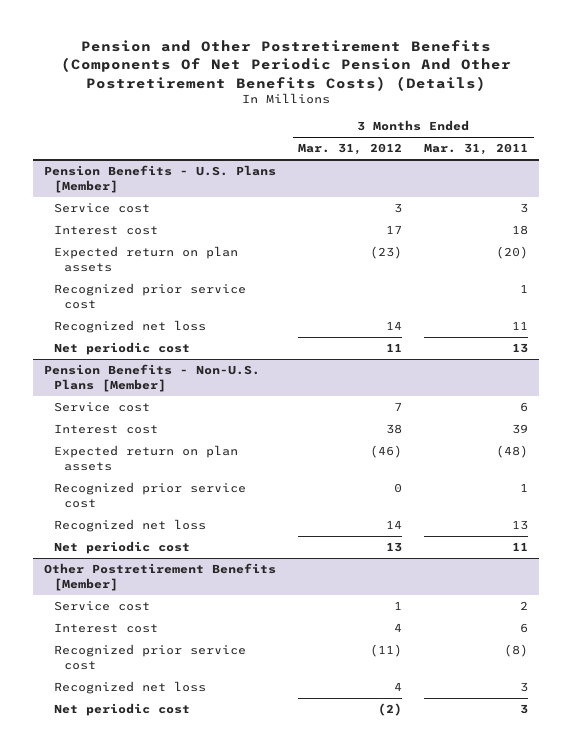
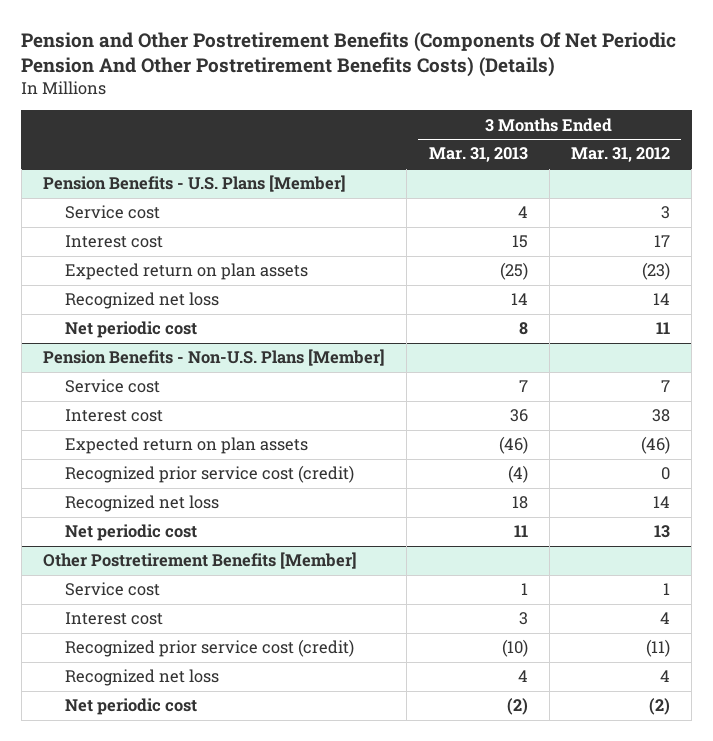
[424,143,529,156] Mar. 31, 2011 -> none
none -> [428,147,528,163] Mar. 31, 2013
[54,283,247,310] Recognized prior service cost -> none
[54,482,247,509] Recognized prior service cost -> [65,465,355,484] Recognized prior service cost (credit)
[54,644,247,671] Recognized prior service cost -> [65,639,355,658] Recognized prior service cost (credit)

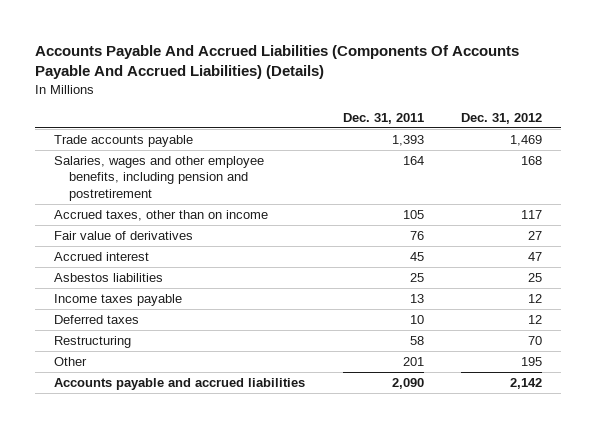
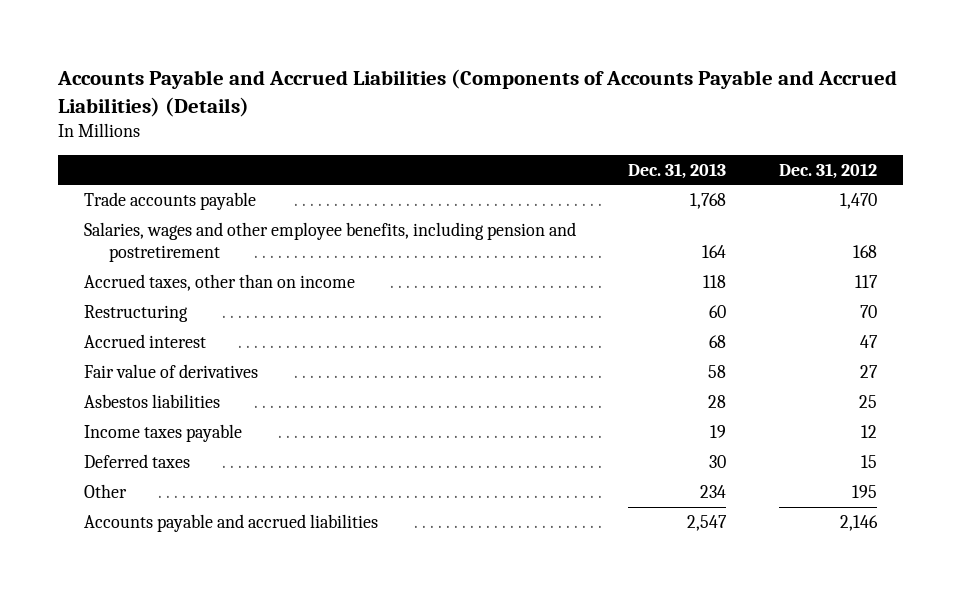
[35,44,520,80] Accounts Payable And Accrued Liabilities (Components Of Accounts Payable And Accrued Liabilities) (Details) -> [56,69,897,117] Accounts Payable and Accrued Liabilities (Components of Accounts Payable and Accrued Liabilities) (Details)
[342,112,424,124] Dec. 31, 2011 -> none
none -> [628,162,727,179] Dec. 31, 2013
[510,135,543,147] 1,469 -> [839,192,877,209] 1,470
[54,336,132,349] Restructuring -> [83,304,188,322] Restructuring
[54,231,194,241] Fair value of derivatives -> [83,363,258,378] Fair value of derivatives
[528,315,543,325] 12 -> [860,454,877,468] 15
[510,378,543,390] 2,142 -> [839,514,878,531] 2,146

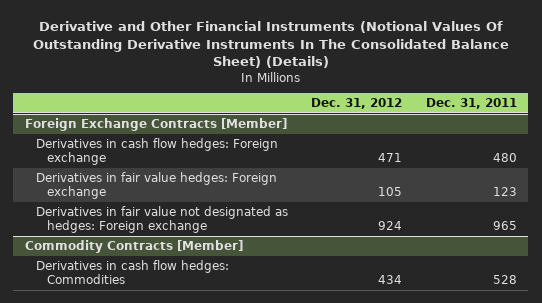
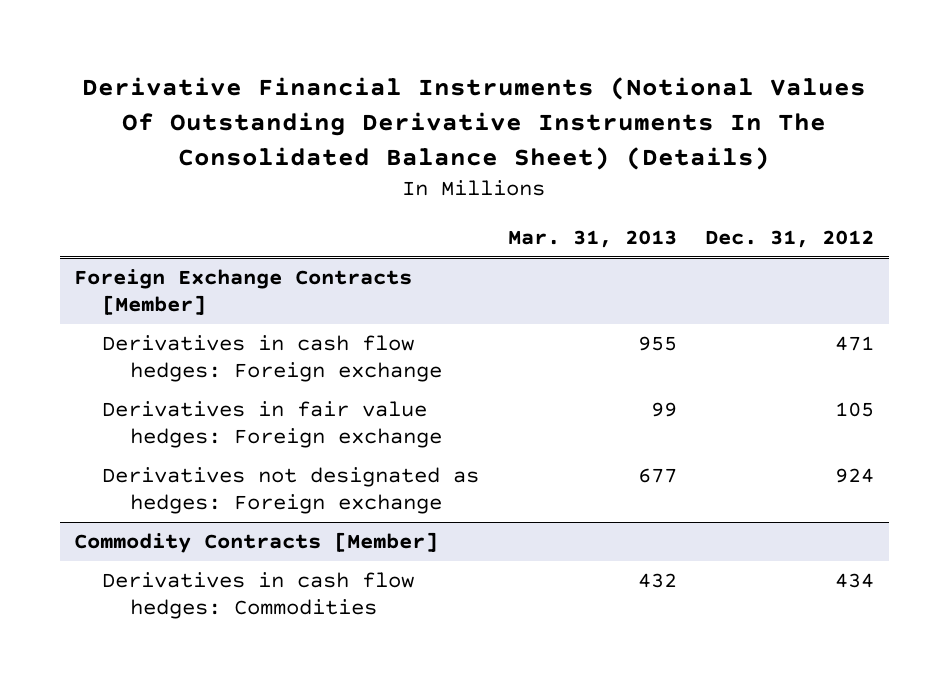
[32,20,509,69] Derivative and Other Financial Instruments (Notional Values Of Outstanding Derivative Instruments In The Consolidated Balance Sheet) (Details) -> [82,76,867,170] Derivative Financial Instruments (Notional Values Of Outstanding Derivative Instruments In The Consolidated Balance Sheet) (Details)
[425,98,517,110] Dec. 31, 2011 -> none
none -> [507,229,677,248] Mar. 31, 2013
[36,205,289,234] Derivatives in fair value not designated as hedges: Foreign exchange -> [101,467,479,514] Derivatives not designated as hedges: Foreign exchange

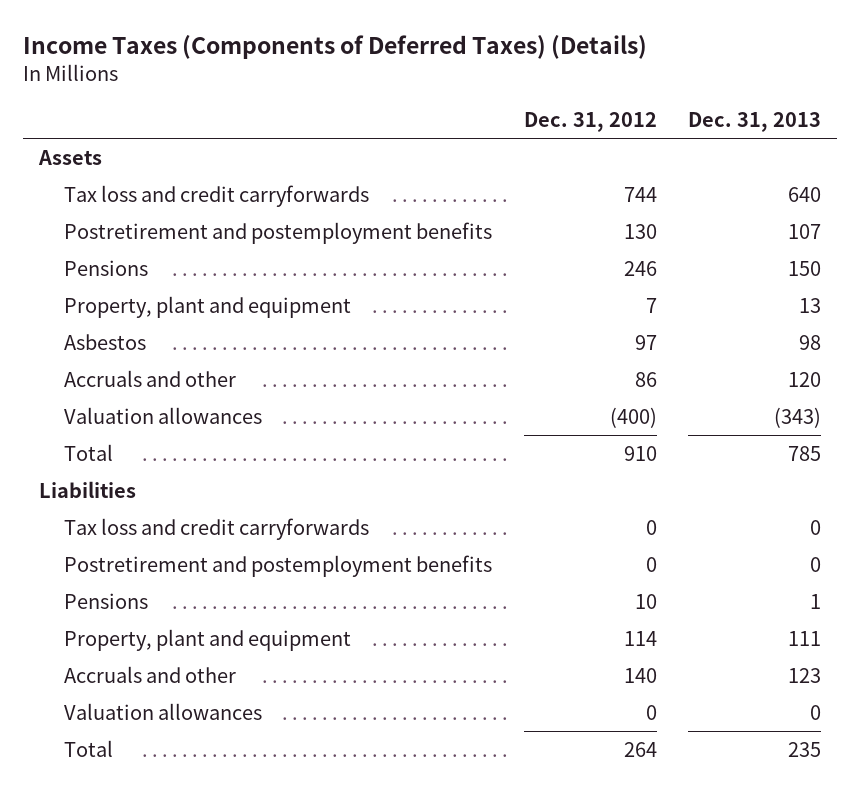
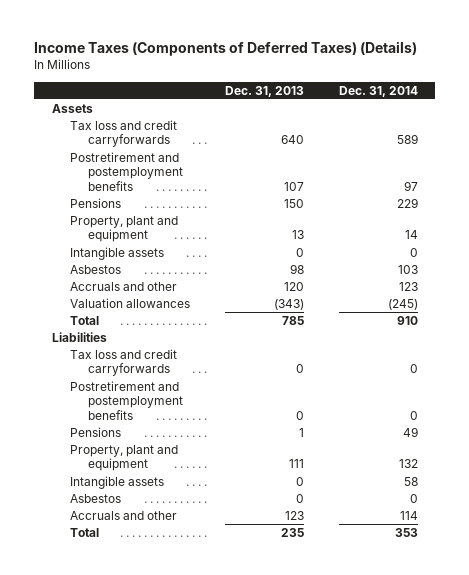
[523,112,657,133] Dec. 31, 2012 -> none
none -> [338,85,418,97] Dec. 31, 2014
none -> [69,247,164,261] Intangible assets
none -> [69,476,164,490] Intangible assets
none -> [69,494,121,504] Asbestos
[64,702,263,720] Valuation allowances -> none

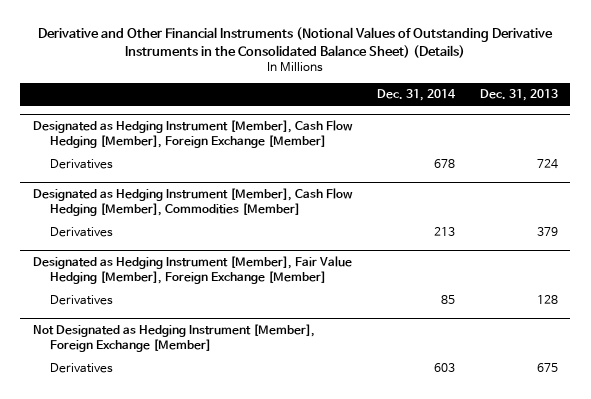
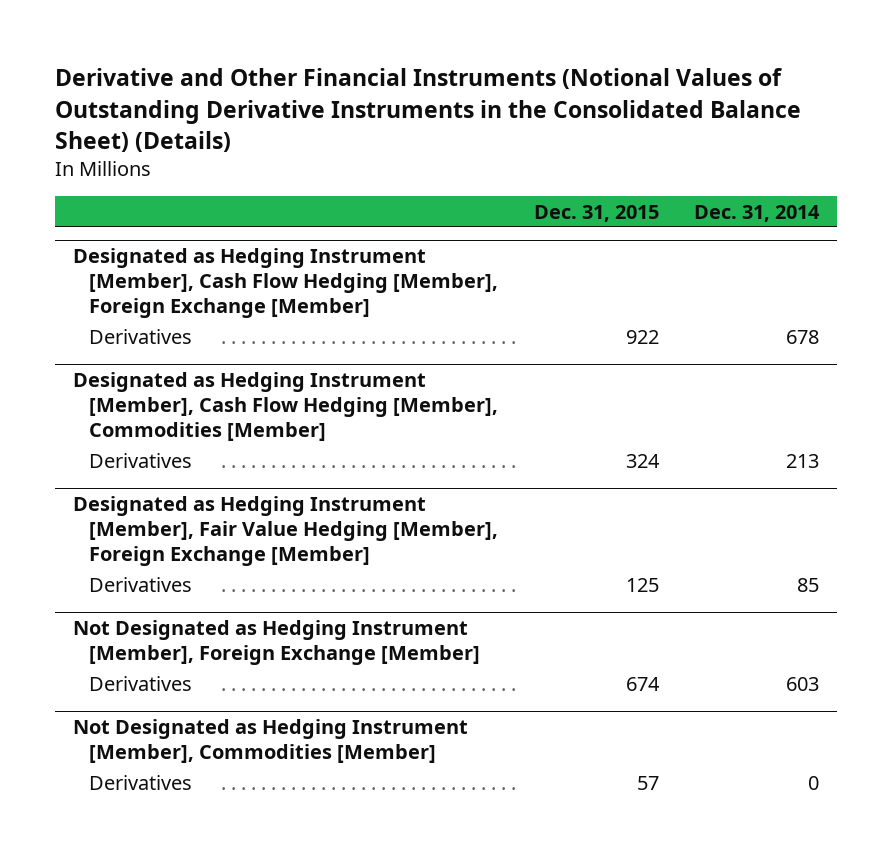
[479,89,558,102] Dec. 31, 2013 -> none
none -> [533,204,659,222] Dec. 31, 2015
none -> [72,718,468,763] Not Designated as Hedging Instrument [Member], Commodities [Member]
none -> [88,774,192,790] Derivatives

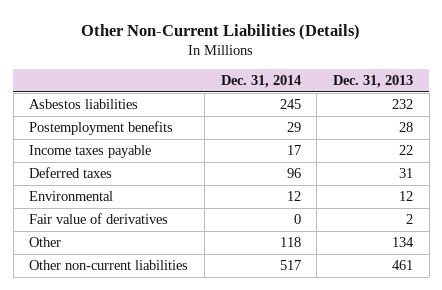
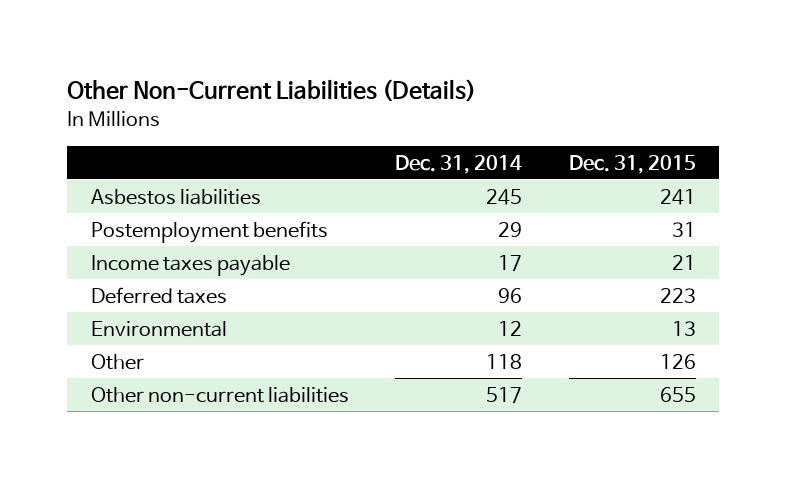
[332,75,413,89] Dec. 31, 2013 -> none
none -> [568,154,696,174] Dec. 31, 2015
[29,212,169,224] Fair value of derivatives -> none

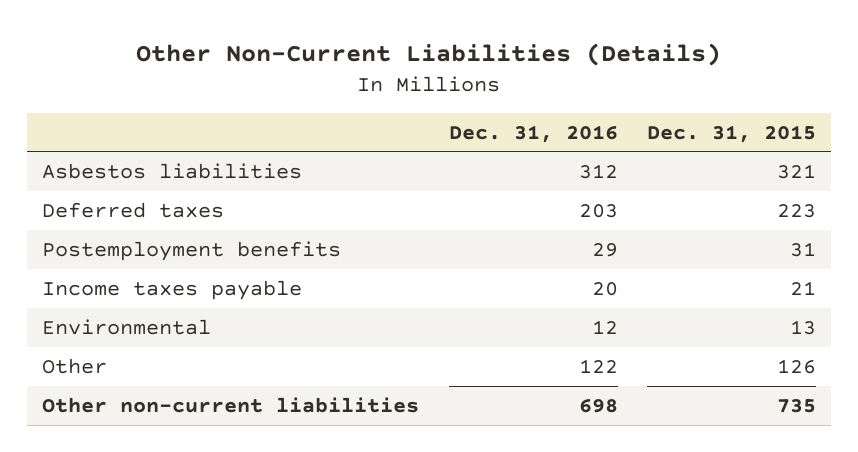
[395,154,523,174] Dec. 31, 2014 -> none
none -> [448,124,618,143] Dec. 31, 2016
[659,188,696,205] 241 -> [777,163,817,179] 321
[90,286,227,304] Deferred taxes -> [41,201,224,218] Deferred taxes
[659,386,696,402] 655 -> [777,398,817,413] 735

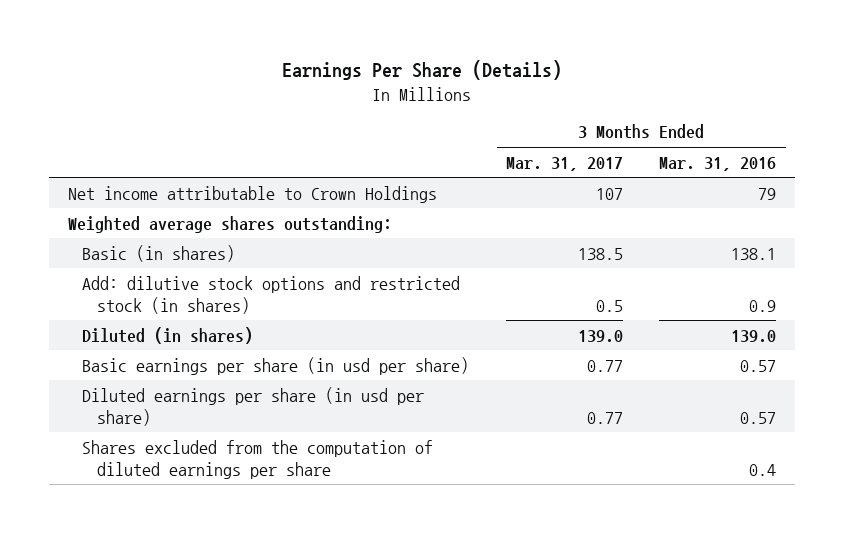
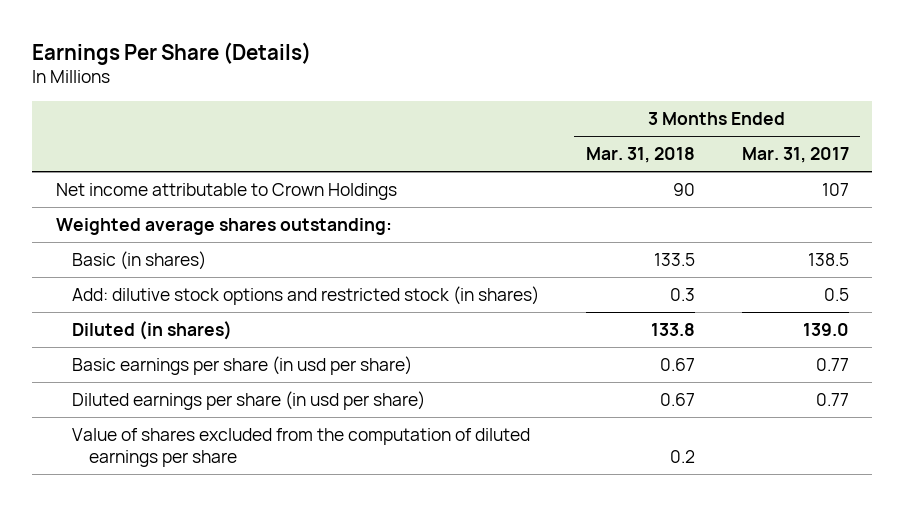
[659,156,777,171] Mar. 31, 2016 -> none
none -> [585,147,695,164] Mar. 31, 2018
[82,439,434,479] Shares excluded from the computation of diluted earnings per share -> [72,427,531,467] Value of shares excluded from the computation of diluted earnings per share

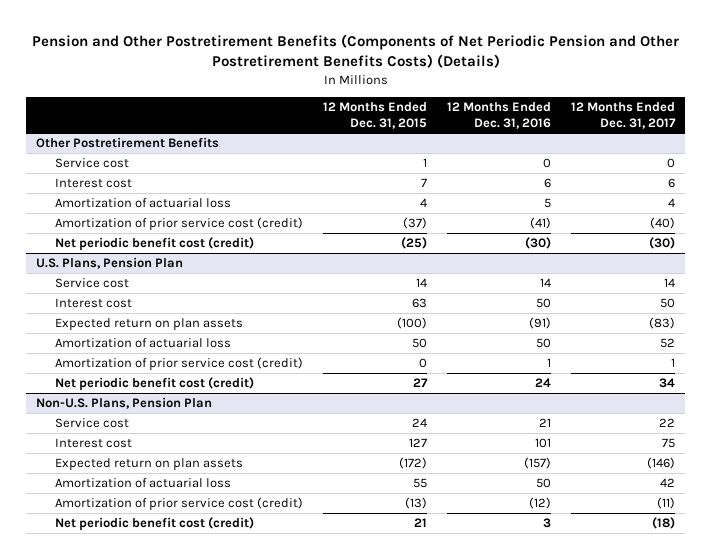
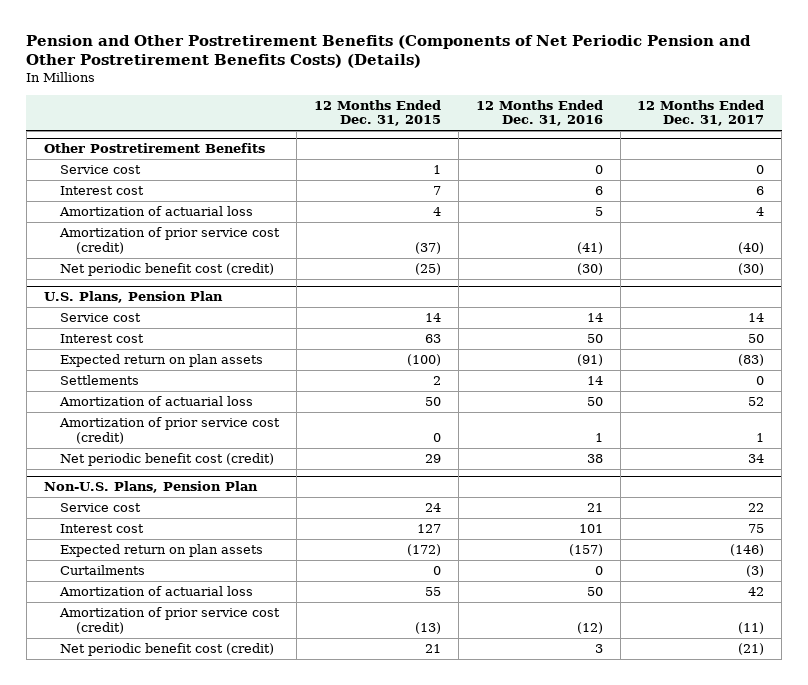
none -> [60,375,140,386] Settlements
[412,378,428,388] 27 -> [424,454,441,464] 29
[534,378,551,388] 24 -> [586,454,603,464] 38
none -> [60,565,146,576] Curtailments
[651,517,675,530] (18) -> [738,643,765,656] (21)

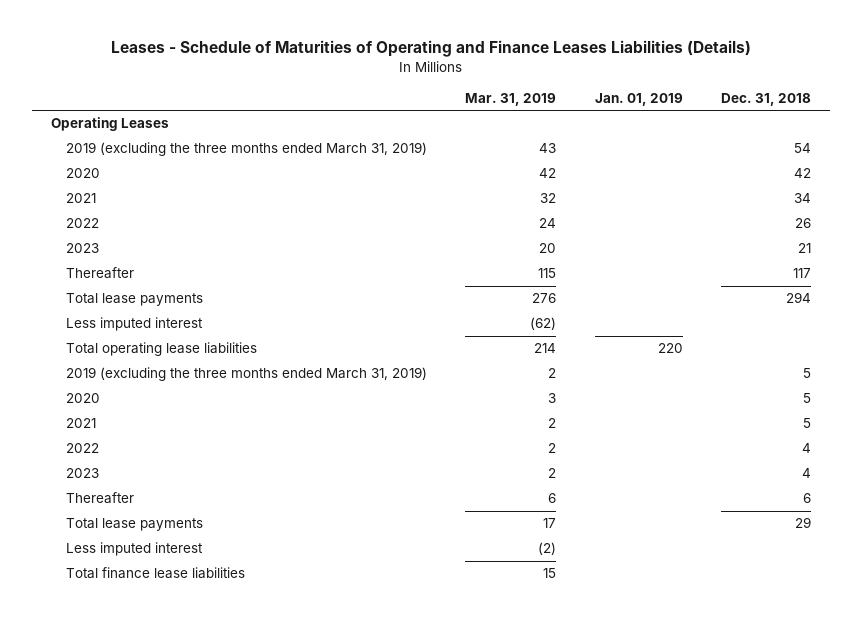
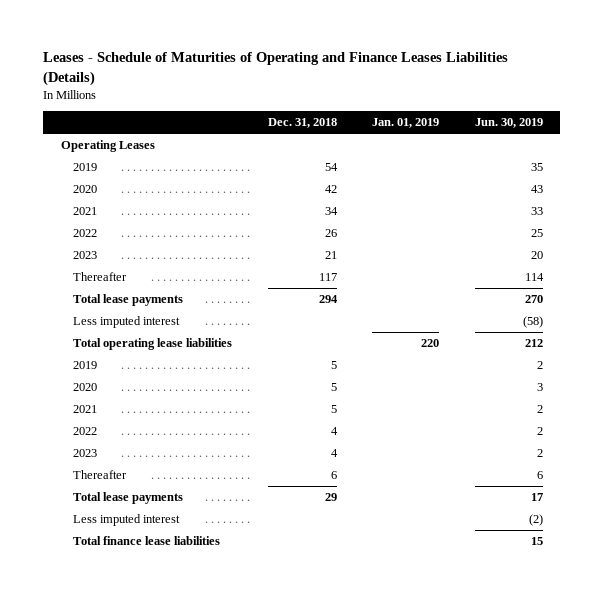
[465,92,557,106] Mar. 31, 2019 -> none
none -> [474,118,543,129] Jun. 30, 2019
[65,142,427,157] 2019 (excluding the three months ended March 31, 2019) -> [73,163,98,172] 2019
[65,367,427,382] 2019 (excluding the three months ended March 31, 2019) -> [73,361,98,370] 2019

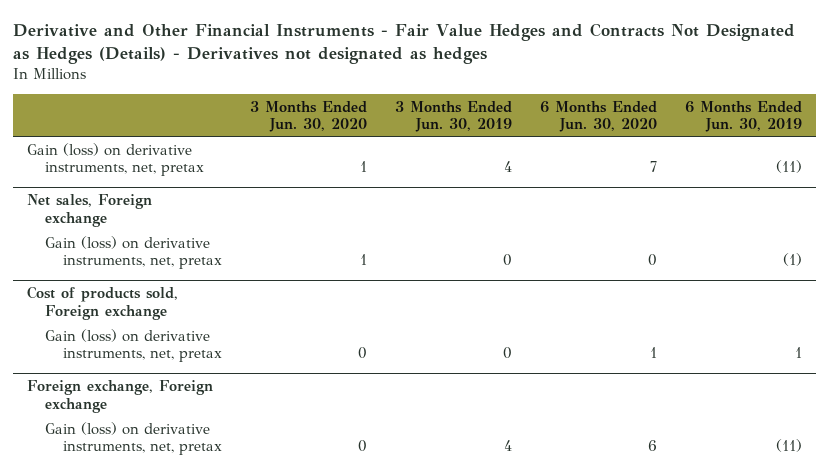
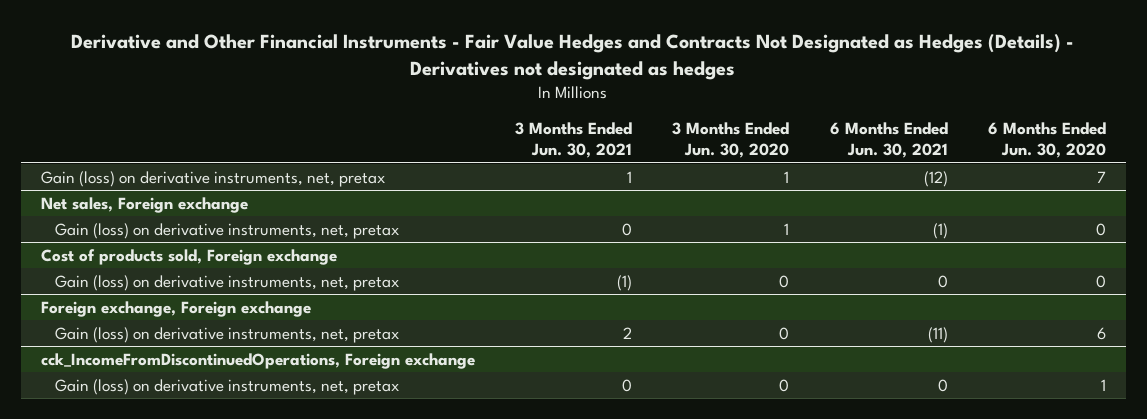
[395,100,513,133] 3 Months Ended Jun. 30, 2019 -> none
[685,100,803,133] 6 Months Ended Jun. 30, 2019 -> none
none -> [515,122,633,159] 3 Months Ended Jun. 30, 2021
none -> [829,122,948,159] 6 Months Ended Jun. 30, 2021
[650,347,658,359] 1 -> [1095,274,1106,288] 0
none -> [41,352,476,369] cck_IncomeFromDiscontinuedOperations, Foreign exchange
none -> [55,378,400,395] Gain (loss) on derivative instruments, net, pretax

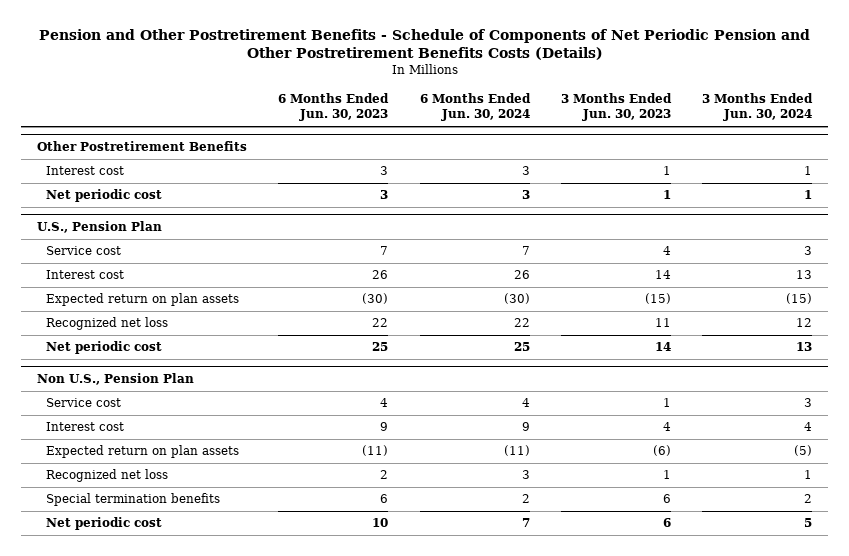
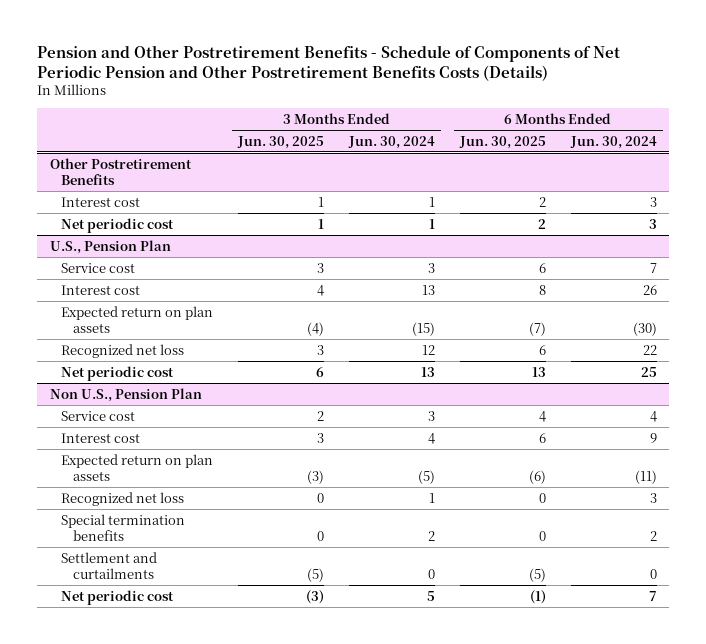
[278,92,390,122] 6 Months Ended Jun. 30, 2023 -> none
[560,92,672,122] 3 Months Ended Jun. 30, 2023 -> none
none -> [237,135,325,149] Jun. 30, 2025
none -> [458,135,546,149] Jun. 30, 2025
none -> [61,551,158,580] Settlement and curtailments

